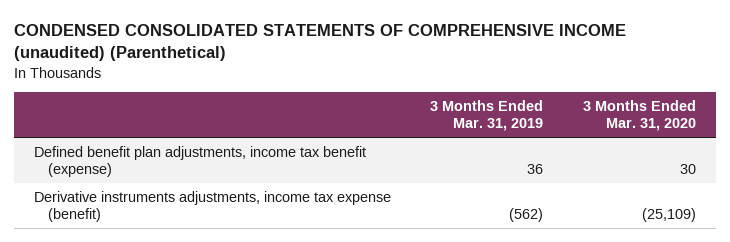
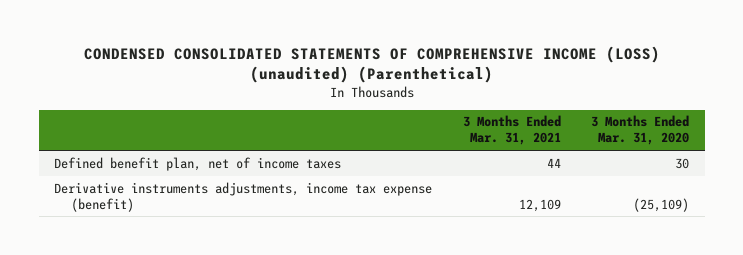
[13,24,626,62] CONDENSED CONSOLIDATED STATEMENTS OF COMPREHENSIVE INCOME (unaudited) (Parenthetical) -> [83,45,660,84] CONDENSED CONSOLIDATED STATEMENTS OF COMPREHENSIVE INCOME (LOSS) (unaudited) (Parenthetical)
[430,100,544,132] 3 Months Ended Mar. 31, 2019 -> none
none -> [462,115,561,146] 3 Months Ended Mar. 31, 2021
[33,145,366,178] Defined benefit plan adjustments, income tax benefit (expense) -> [53,156,341,171] Defined benefit plan, net of income taxes

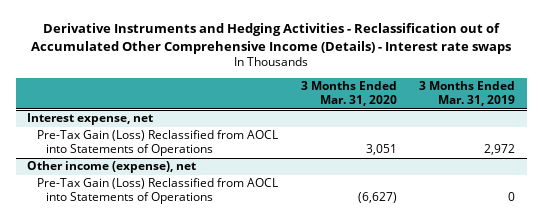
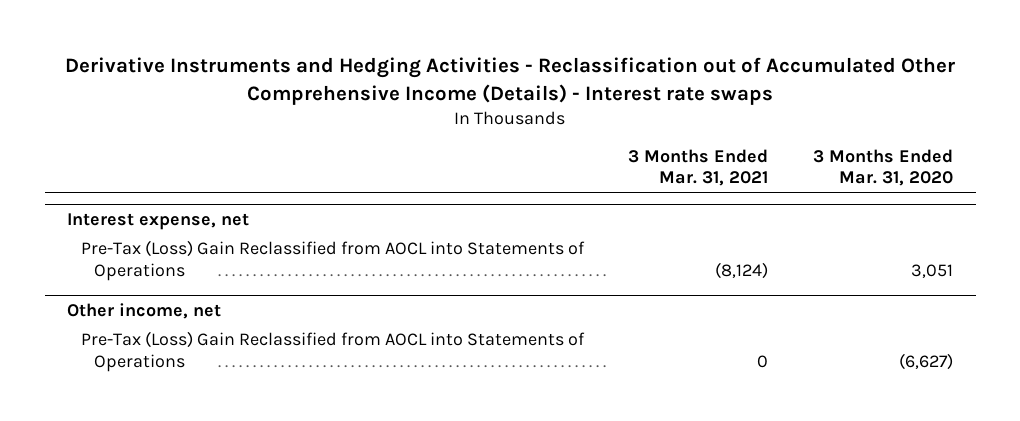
[419,81,516,107] 3 Months Ended Mar. 31, 2019 -> none
none -> [628,148,769,187] 3 Months Ended Mar. 31, 2021
[36,130,278,157] Pre-Tax Gain (Loss) Reclassified from AOCL into Statements of Operations -> [80,240,585,281] Pre-Tax (Loss) Gain Reclassified from AOCL into Statements of Operations
[27,161,197,174] Other income (expense), net -> [67,303,222,320] Other income, net
[36,178,278,205] Pre-Tax Gain (Loss) Reclassified from AOCL into Statements of Operations -> [80,331,585,372] Pre-Tax (Loss) Gain Reclassified from AOCL into Statements of Operations

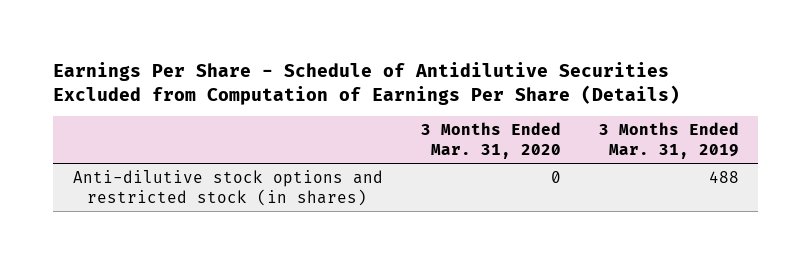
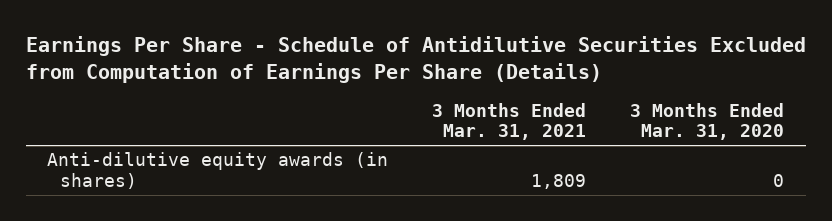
[598,122,739,159] 3 Months Ended Mar. 31, 2019 -> none
none -> [432,102,587,141] 3 Months Ended Mar. 31, 2021
[72,169,383,206] Anti-dilutive stock options and restricted stock (in shares) -> [47,152,389,189] Anti-dilutive equity awards (in shares)

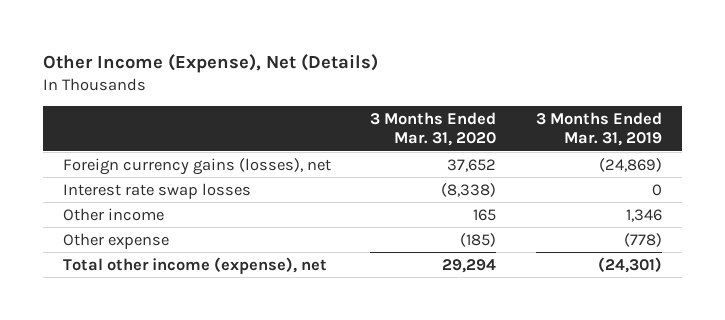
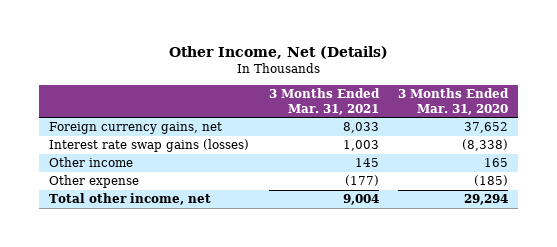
[42,54,378,74] Other Income (Expense), Net (Details) -> [168,46,388,60] Other Income, Net (Details)
[536,112,663,147] 3 Months Ended Mar. 31, 2019 -> none
none -> [268,88,380,115] 3 Months Ended Mar. 31, 2021
[62,157,331,175] Foreign currency gains (losses), net -> [49,122,223,135] Foreign currency gains, net
[62,182,251,199] Interest rate swap losses -> [49,139,250,153] Interest rate swap gains (losses)
[62,256,327,274] Total other income (expense), net -> [49,193,212,206] Total other income, net

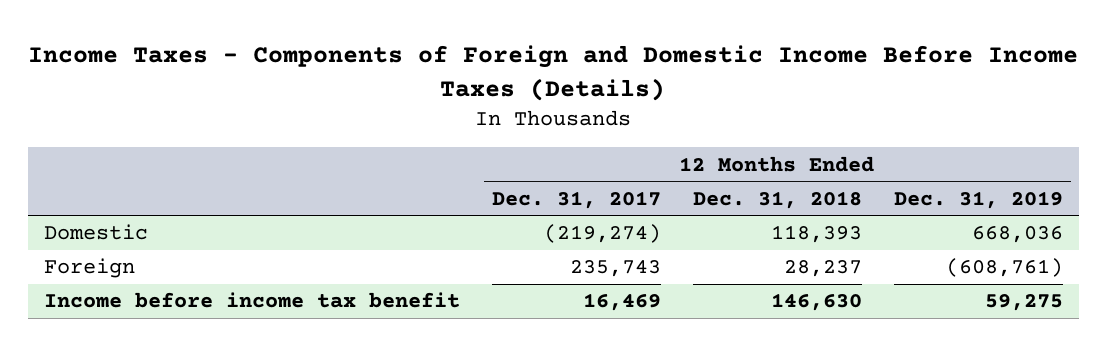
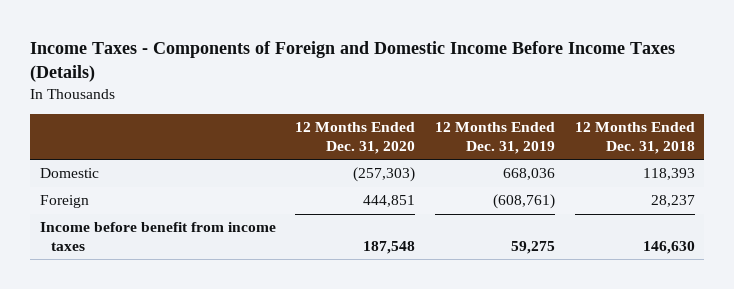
[491,190,661,209] Dec. 31, 2017 -> none
none -> [295,122,416,154] 12 Months Ended Dec. 31, 2020
[43,292,460,309] Income before income tax benefit -> [39,222,276,251] Income before benefit from income taxes

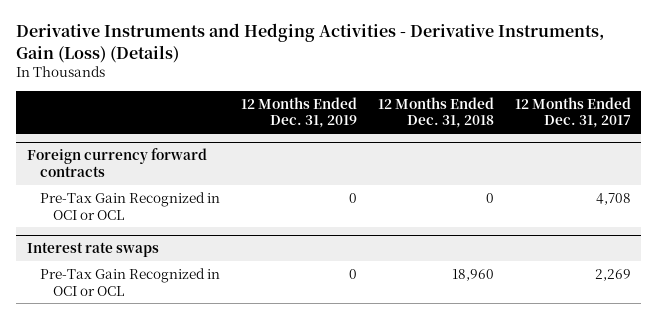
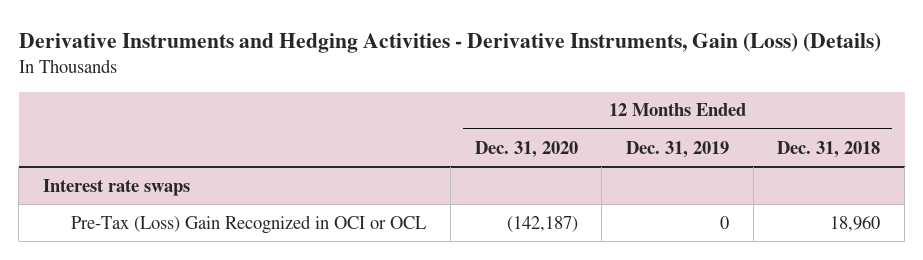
[514,96,631,129] 12 Months Ended Dec. 31, 2017 -> none
none -> [474,140,578,158] Dec. 31, 2020
[26,148,207,177] Foreign currency forward contracts -> none
[39,191,220,220] Pre-Tax Gain Recognized in OCI or OCL -> none
[39,267,220,296] Pre-Tax Gain Recognized in OCI or OCL -> [71,214,428,234] Pre-Tax (Loss) Gain Recognized in OCI or OCL

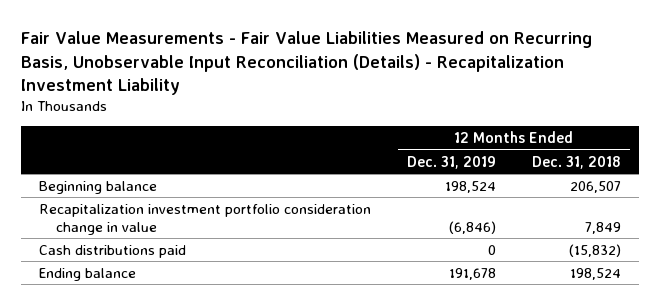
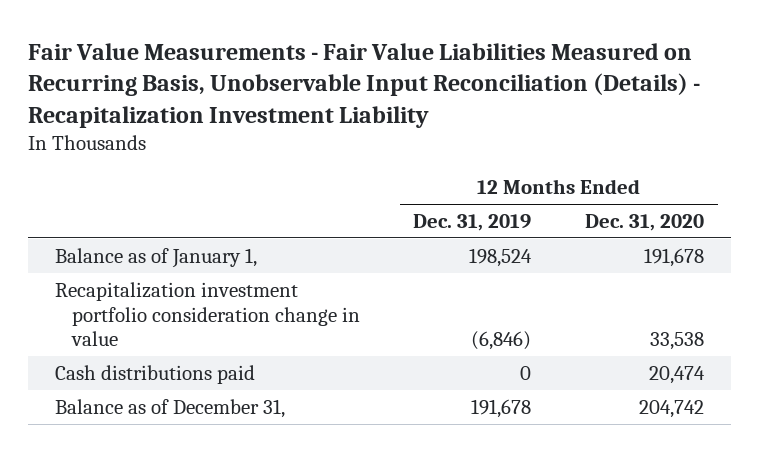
[532,155,622,169] Dec. 31, 2018 -> none
none -> [585,213,705,231] Dec. 31, 2020
[38,180,157,194] Beginning balance -> [55,247,258,268] Balance as of January 1,
[38,267,136,281] Ending balance -> [55,398,286,418] Balance as of December 31,

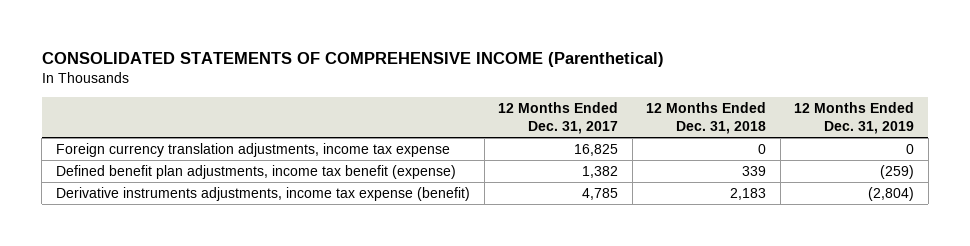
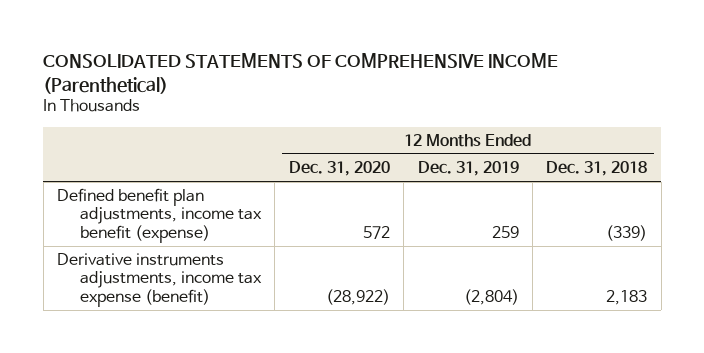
[498,101,619,135] 12 Months Ended Dec. 31, 2017 -> none
none -> [288,161,390,177] Dec. 31, 2020
[55,142,450,157] Foreign currency translation adjustments, income tax expense -> none
[742,165,767,176] 339 -> [606,224,648,241] (339)
[880,164,915,179] (259) -> [491,225,519,238] 259

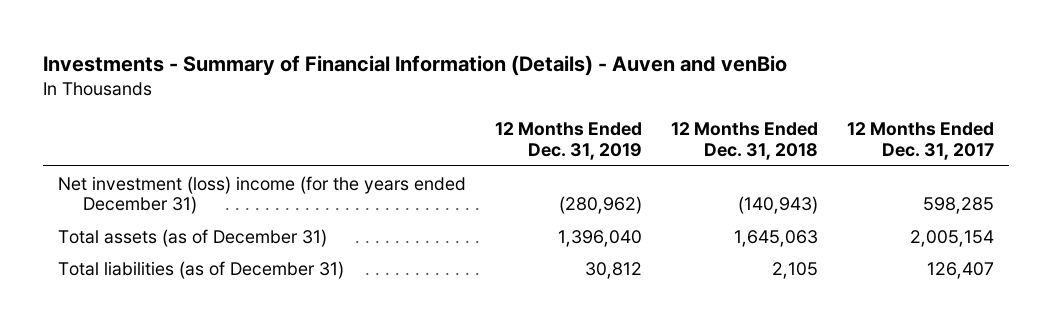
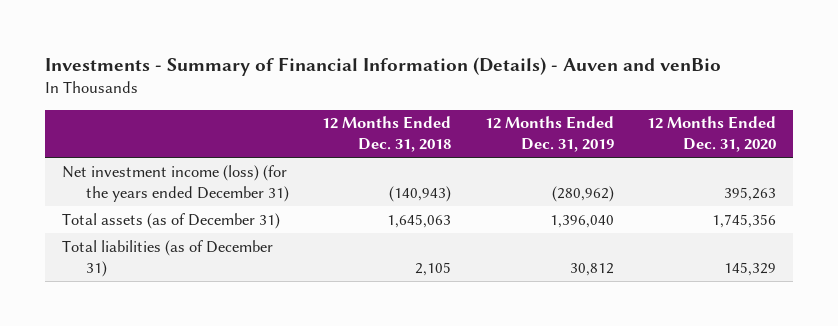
[847,121,995,160] 12 Months Ended Dec. 31, 2017 -> none
none -> [647,116,777,153] 12 Months Ended Dec. 31, 2020
[57,175,466,215] Net investment (loss) income (for the years ended December 31) -> [61,164,289,202] Net investment income (loss) (for the years ended December 31)

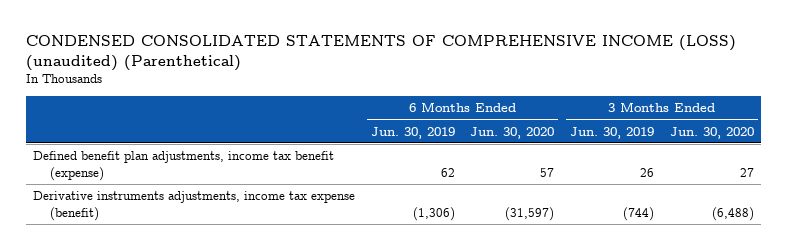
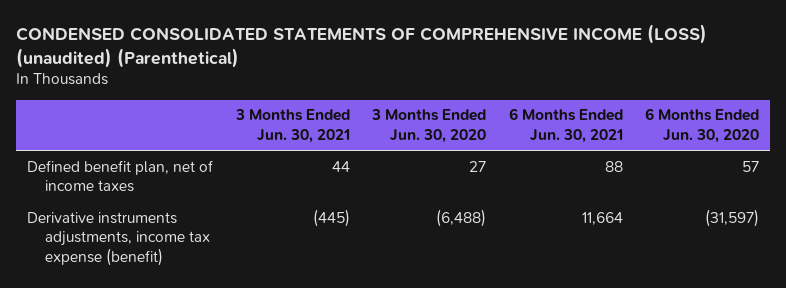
[370,126,455,139] Jun. 30, 2019 -> none
[570,126,655,139] Jun. 30, 2019 -> none
none -> [234,109,350,143] 3 Months Ended Jun. 30, 2021
none -> [508,108,623,143] 6 Months Ended Jun. 30, 2021
[33,151,335,181] Defined benefit plan adjustments, income tax benefit (expense) -> [27,159,214,193] Defined benefit plan, net of income taxes

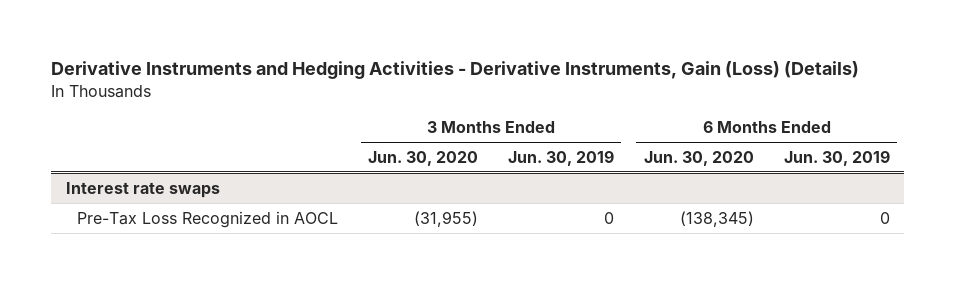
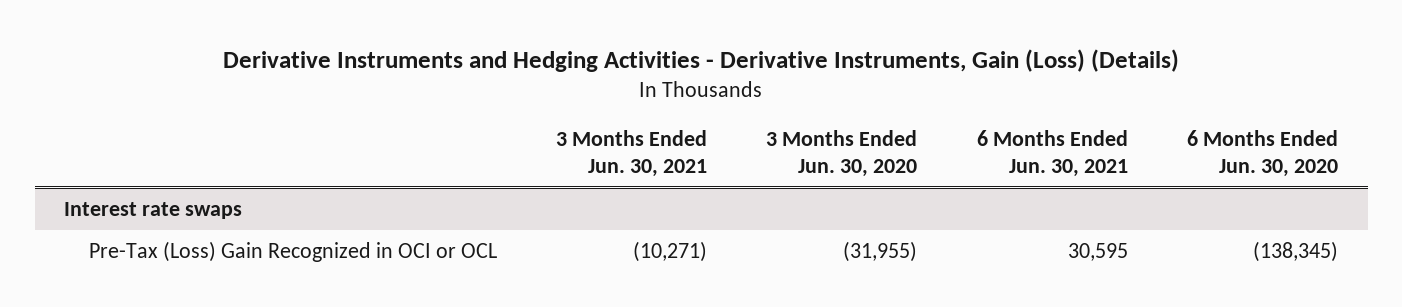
[507,149,614,166] Jun. 30, 2019 -> none
[783,149,890,166] Jun. 30, 2019 -> none
none -> [555,130,707,178] 3 Months Ended Jun. 30, 2021
none -> [976,130,1128,178] 6 Months Ended Jun. 30, 2021
[77,210,339,228] Pre-Tax Loss Recognized in AOCL -> [88,240,497,262] Pre-Tax (Loss) Gain Recognized in OCI or OCL

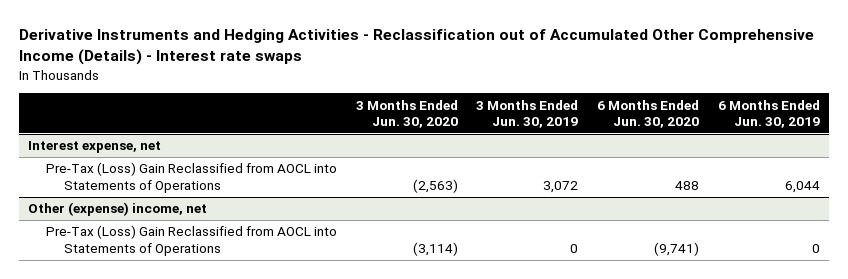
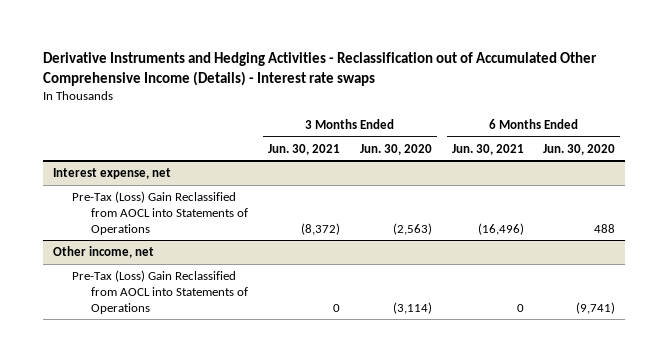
[476,99,579,128] 3 Months Ended Jun. 30, 2019 -> none
[717,99,820,128] 6 Months Ended Jun. 30, 2019 -> none
none -> [268,143,341,155] Jun. 30, 2021
none -> [451,143,524,155] Jun. 30, 2021
[28,202,208,217] Other (expense) income, net -> [53,246,155,259] Other income, net

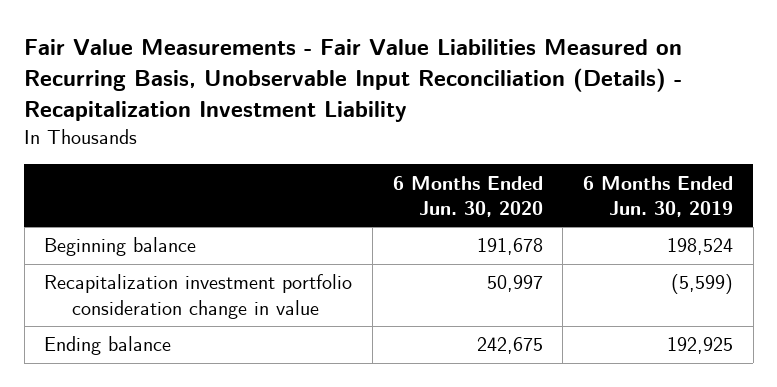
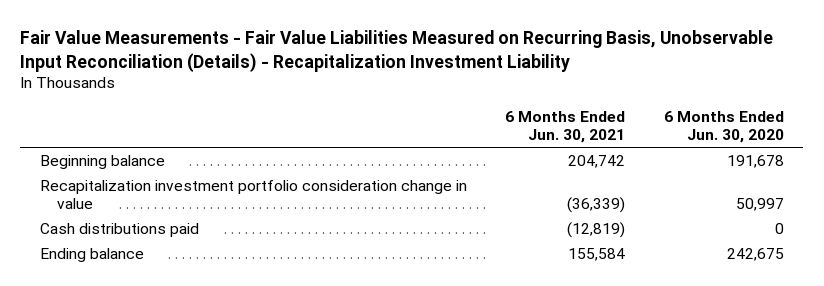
[583,175,734,218] 6 Months Ended Jun. 30, 2019 -> none
none -> [505,110,626,144] 6 Months Ended Jun. 30, 2021
none -> [39,222,199,237] Cash distributions paid

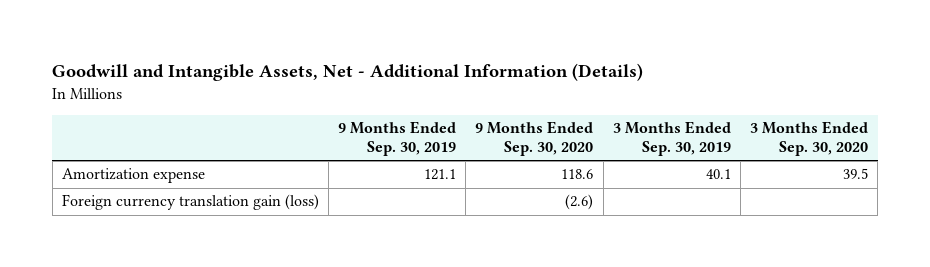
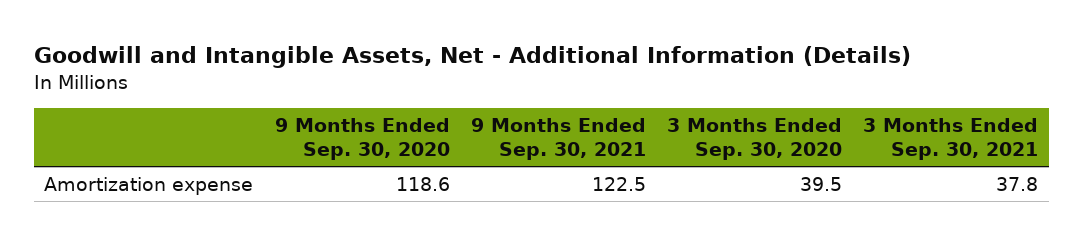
[338,121,457,157] 9 Months Ended Sep. 30, 2019 -> none
[612,121,731,157] 3 Months Ended Sep. 30, 2019 -> none
none -> [470,117,646,161] 9 Months Ended Sep. 30, 2021
none -> [863,117,1039,161] 3 Months Ended Sep. 30, 2021
[61,194,319,211] Foreign currency translation gain (loss) -> none

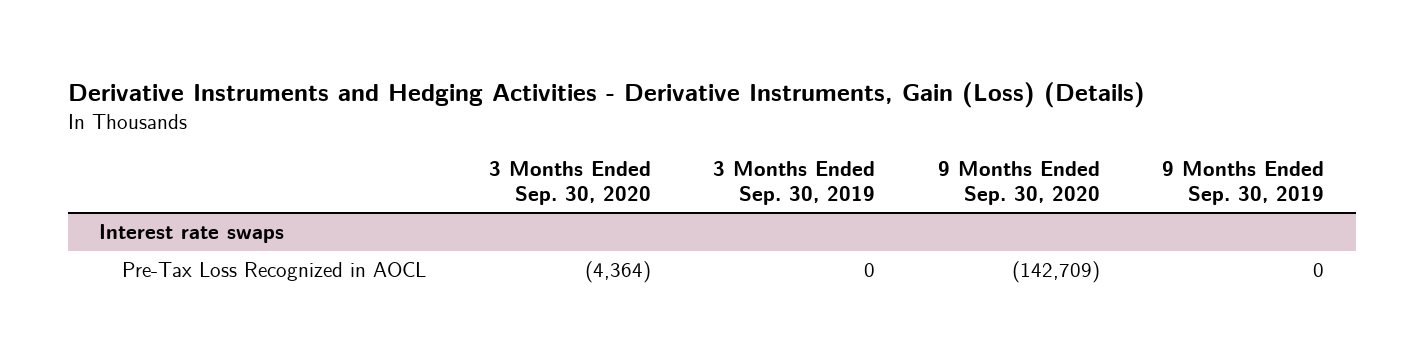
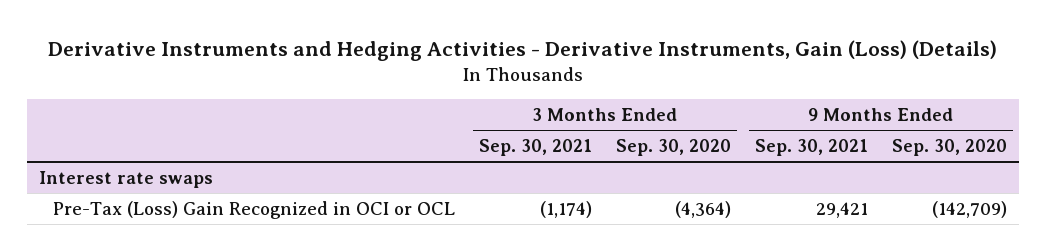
[713,161,876,205] 3 Months Ended Sep. 30, 2019 -> none
[1162,161,1325,205] 9 Months Ended Sep. 30, 2019 -> none
none -> [478,139,592,157] Sep. 30, 2021
none -> [754,139,868,157] Sep. 30, 2021
[122,262,427,282] Pre-Tax Loss Recognized in AOCL -> [52,200,455,219] Pre-Tax (Loss) Gain Recognized in OCI or OCL

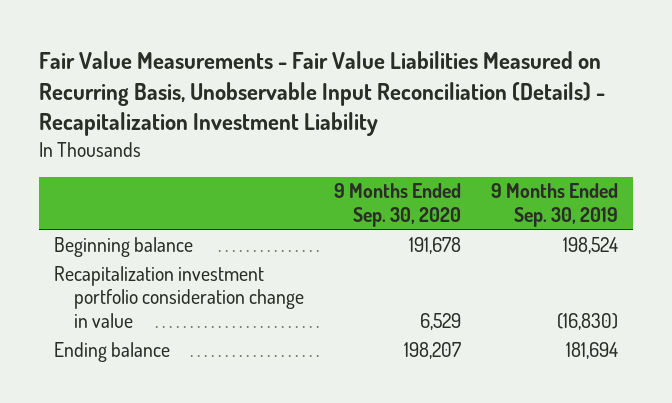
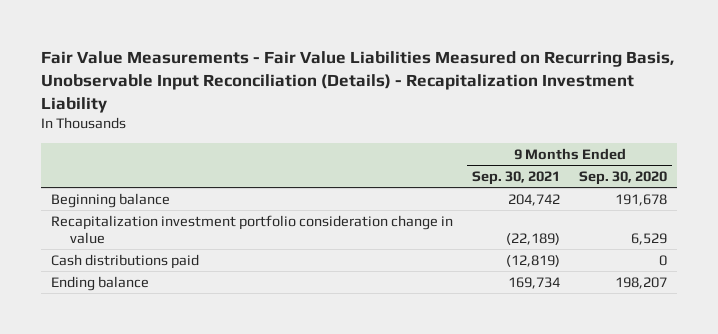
[490,183,618,228] 9 Months Ended Sep. 30, 2019 -> none
none -> [471,170,560,185] Sep. 30, 2021
none -> [50,253,199,269] Cash distributions paid

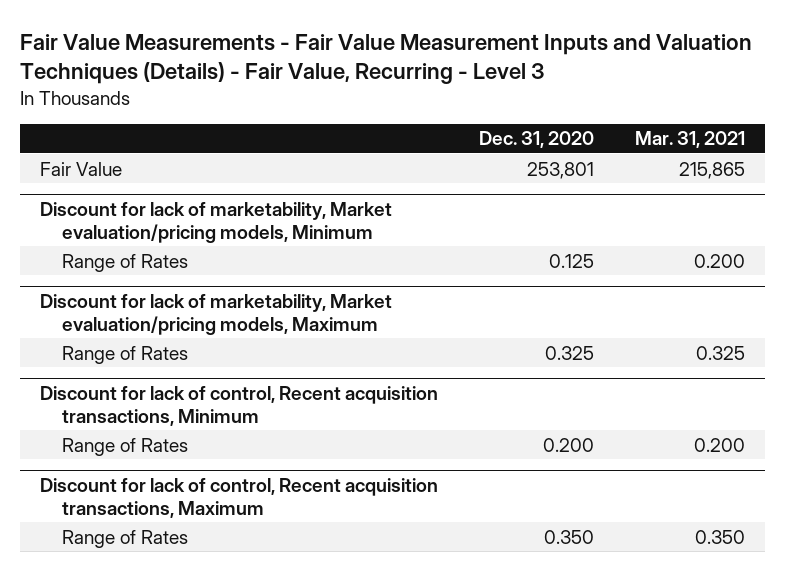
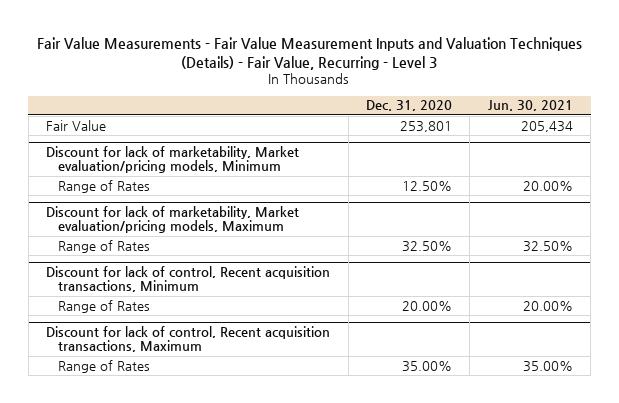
[635,131,746,149] Mar. 31, 2021 -> none
none -> [487,100,573,112] Jun. 30, 2021
[549,253,595,268] 0.125 -> [401,180,452,191] 12.50%
[545,345,595,360] 0.325 -> [401,240,452,252] 32.50%
[543,437,595,452] 0.200 -> [401,300,452,311] 20.00%
[544,529,595,544] 0.350 -> [401,360,452,372] 35.00%

